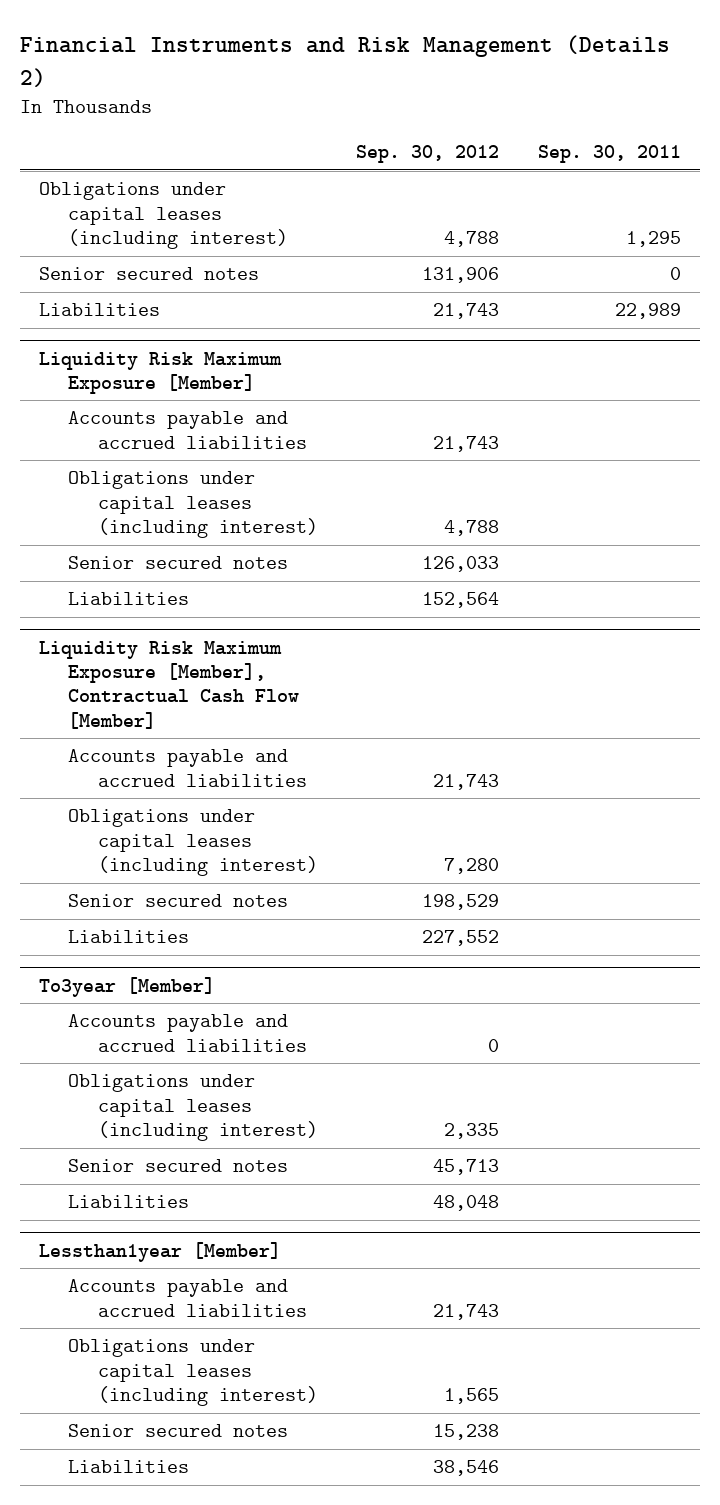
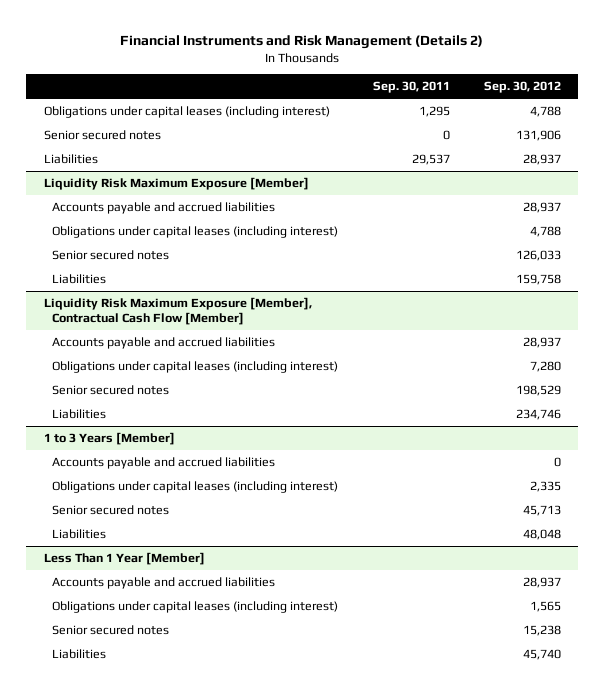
[433,303,500,320] 21,743 -> [523,153,562,165] 28,937
[614,303,681,320] 22,989 -> [411,153,450,165] 29,537
[433,435,500,452] 21,743 -> [523,201,562,213] 28,937
[422,592,500,609] 152,564 -> [516,273,562,285] 159,758
[433,773,500,790] 21,743 -> [523,336,562,348] 28,937
[38,976,215,997] To3year [Member] -> none
[422,930,500,947] 227,552 -> [516,408,562,420] 234,746
none -> [43,431,175,445] 1 to 3 Years [Member]
[38,1241,281,1262] Lessthan1year [Member] -> none
none -> [43,551,205,565] Less Than 1 Year [Member]
[433,1303,500,1320] 21,743 -> [523,576,562,588] 28,937
[433,1460,500,1477] 38,546 -> [523,648,562,660] 45,740

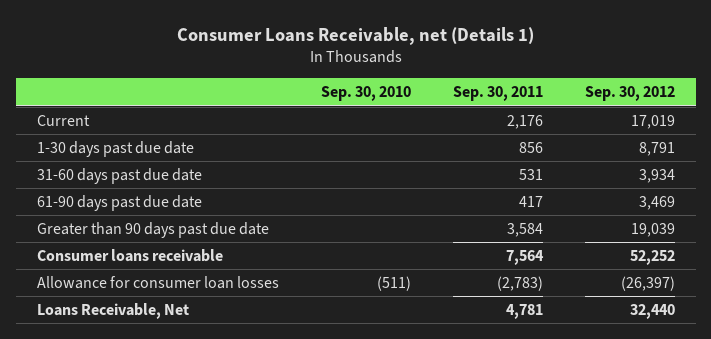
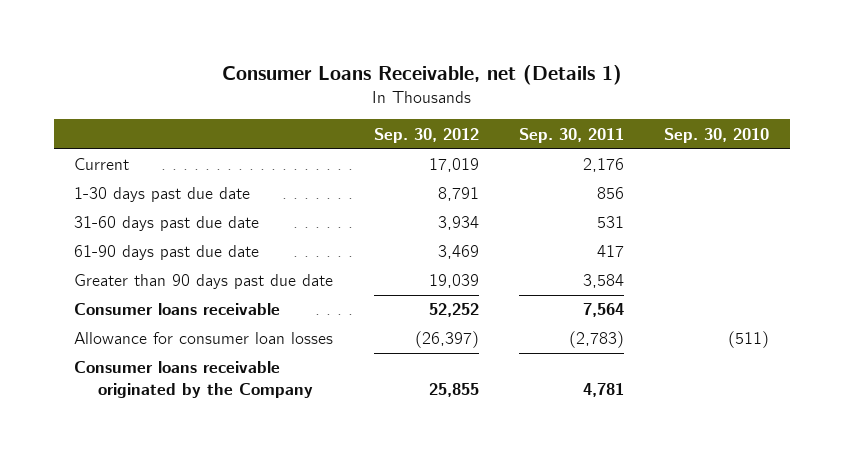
[36,302,189,319] Loans Receivable, Net -> none
none -> [74,361,314,398] Consumer loans receivable originated by the Company

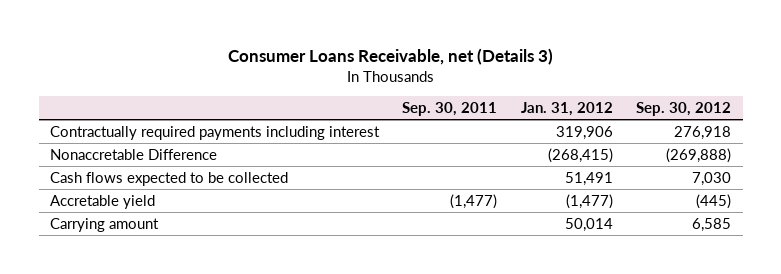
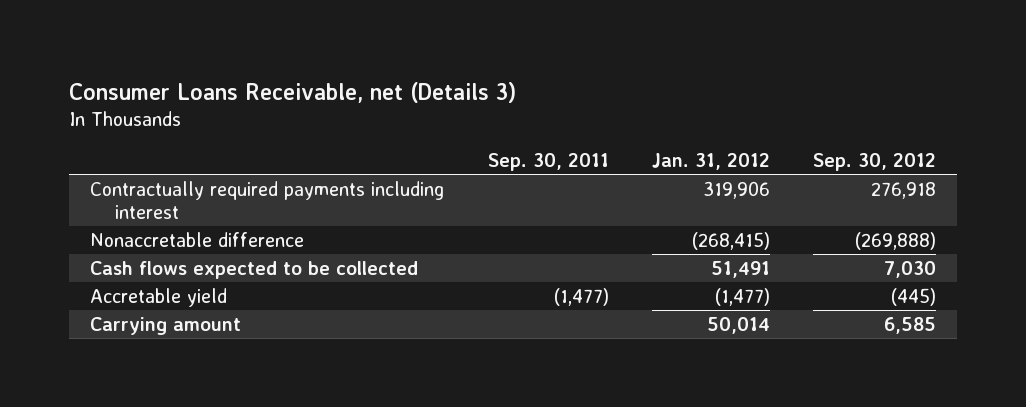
[50,148,218,160] Nonaccretable Difference -> [90,231,305,247] Nonaccretable difference

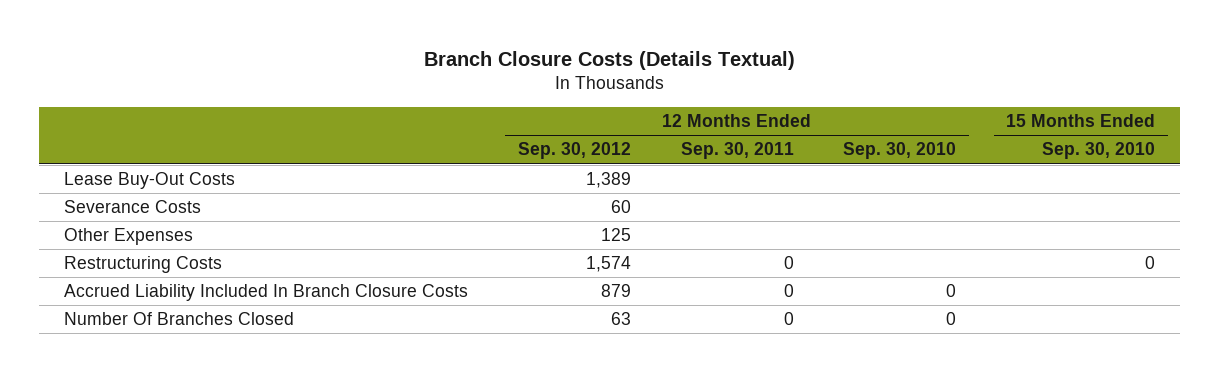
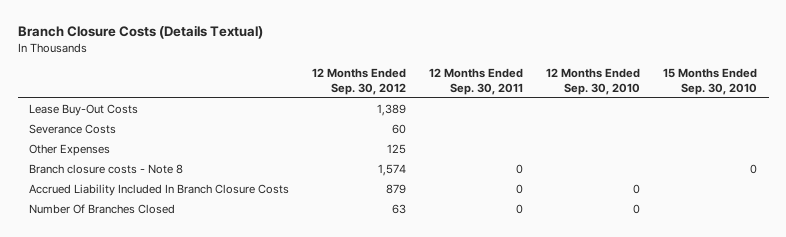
[63,256,222,274] Restructuring Costs -> [29,164,184,175] Branch closure costs - Note 8

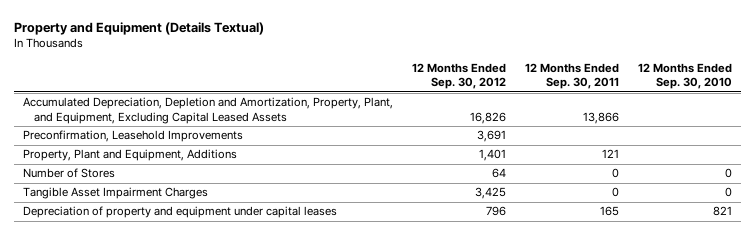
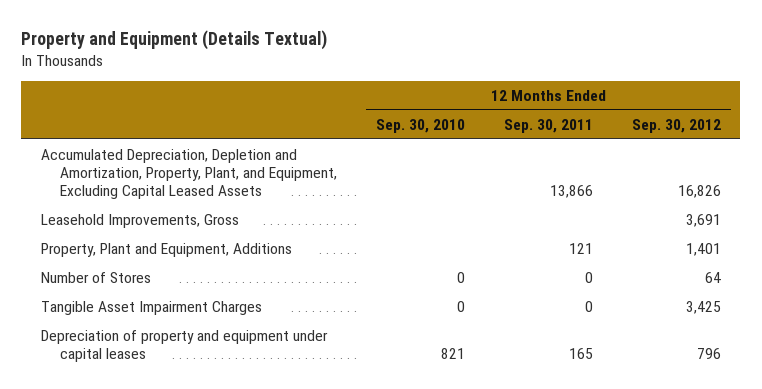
[23,130,244,143] Preconfirmation, Leasehold Improvements -> [40,213,239,228] Leasehold Improvements, Gross

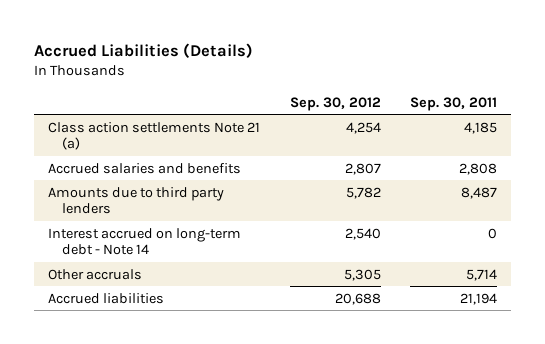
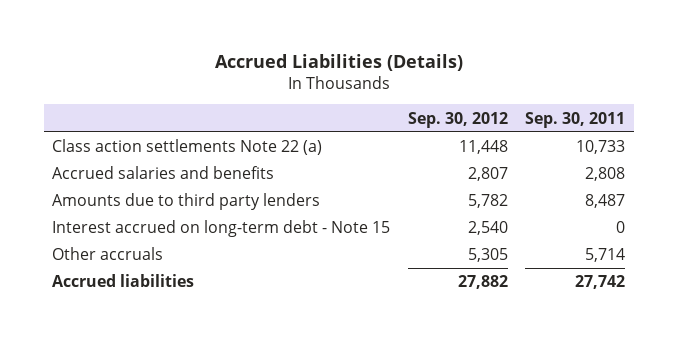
[48,121,261,151] Class action settlements Note 21 (a) -> [52,139,323,156] Class action settlements Note 22 (a)
[345,121,381,134] 4,254 -> [458,140,508,155] 11,448
[463,121,497,134] 4,185 -> [576,140,626,155] 10,733
[48,227,242,256] Interest accrued on long-term debt - Note 14 -> [52,220,391,238] Interest accrued on long-term debt - Note 15
[334,292,381,305] 20,688 -> [457,275,508,290] 27,882
[459,292,497,305] 21,194 -> [575,275,626,290] 27,742

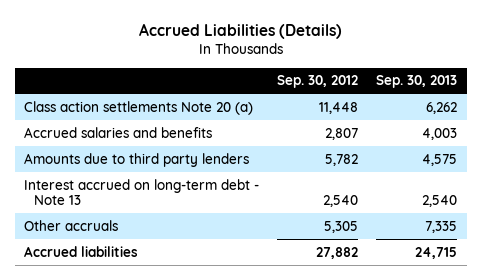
[525,111,626,128] Sep. 30, 2011 -> none
none -> [376,75,458,89] Sep. 30, 2013
[52,139,323,156] Class action settlements Note 22 (a) -> [23,100,253,115] Class action settlements Note 20 (a)
[52,220,391,238] Interest accrued on long-term debt - Note 15 -> [23,178,259,206] Interest accrued on long-term debt - Note 13

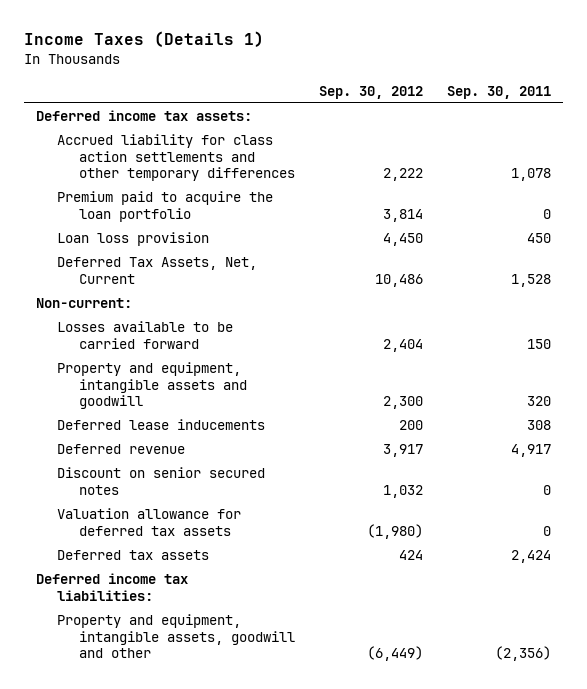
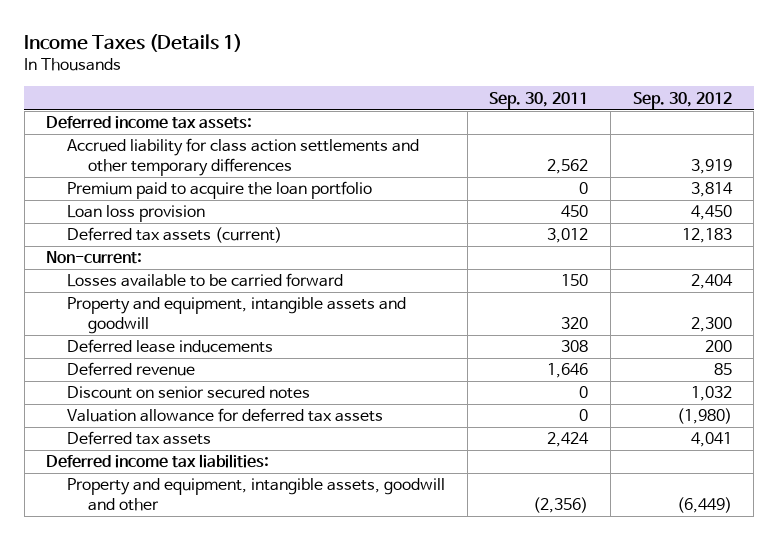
[383,168,424,182] 2,222 -> [690,158,732,174] 3,919
[511,168,552,182] 1,078 -> [547,158,589,174] 2,562
[57,257,258,284] Deferred Tax Assets, Net, Current -> [67,227,283,244] Deferred tax assets (current)
[375,273,424,287] 10,486 -> [681,228,732,244] 12,183
[511,273,552,287] 1,528 -> [547,228,589,244] 3,012
[383,444,424,458] 3,917 -> [713,363,732,376] 85
[511,444,552,458] 4,917 -> [547,363,589,379] 1,646
[399,550,424,561] 424 -> [690,432,732,448] 4,041

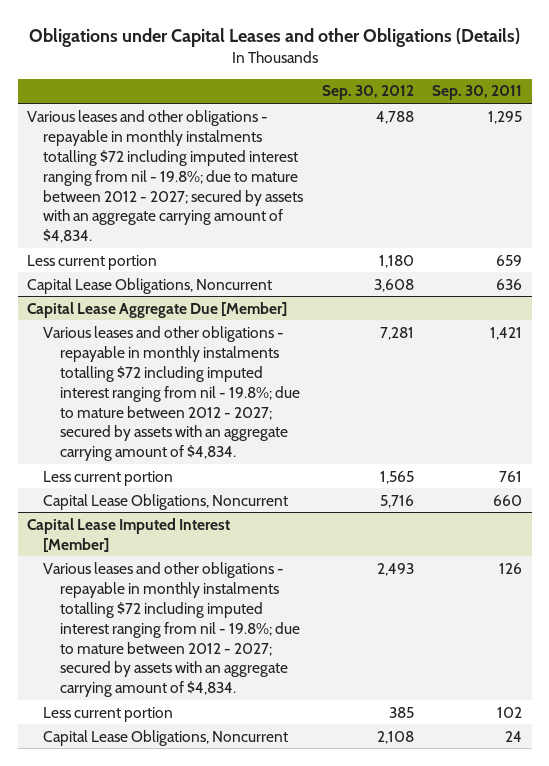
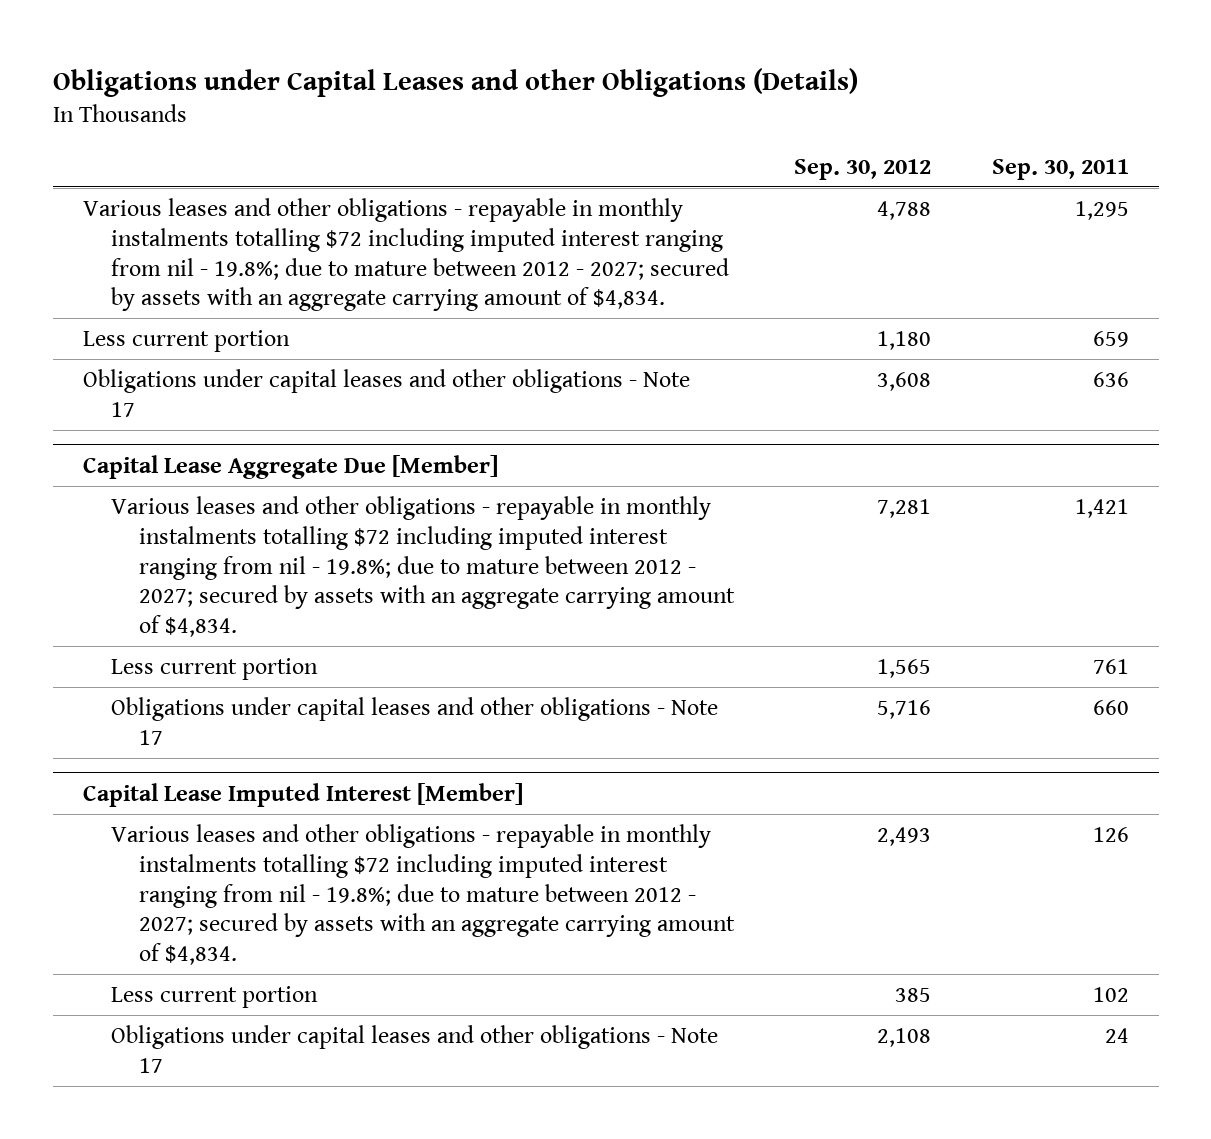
[26,277,272,294] Capital Lease Obligations, Noncurrent -> [82,368,690,417] Obligations under capital leases and other obligations - Note 17
[43,493,289,510] Capital Lease Obligations, Noncurrent -> [110,696,718,745] Obligations under capital leases and other obligations - Note 17
[43,729,289,746] Capital Lease Obligations, Noncurrent -> [110,1024,718,1073] Obligations under capital leases and other obligations - Note 17

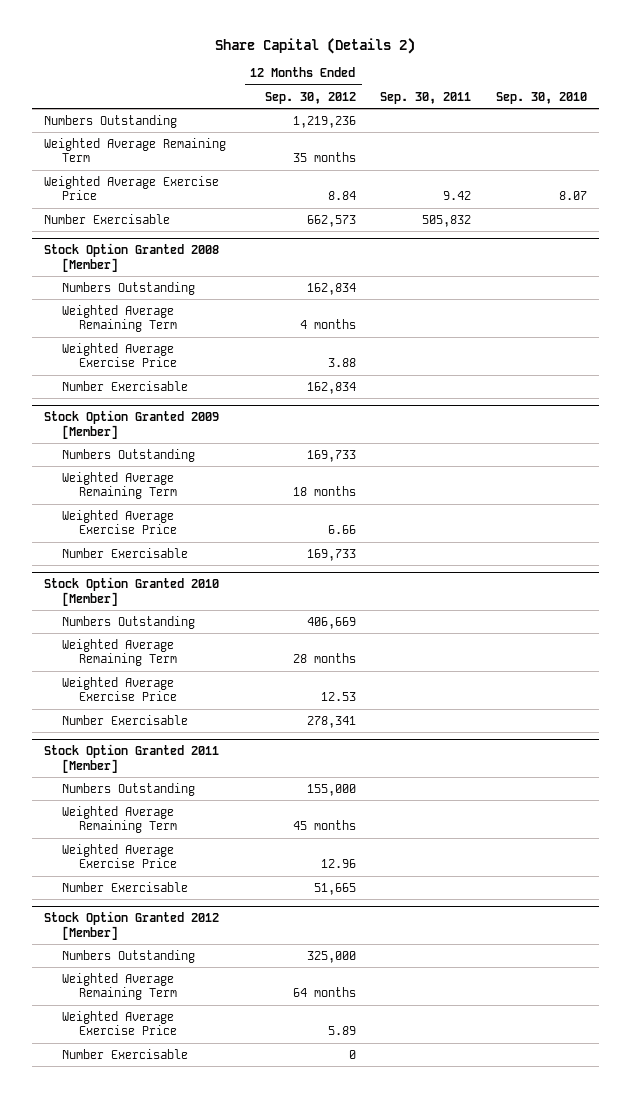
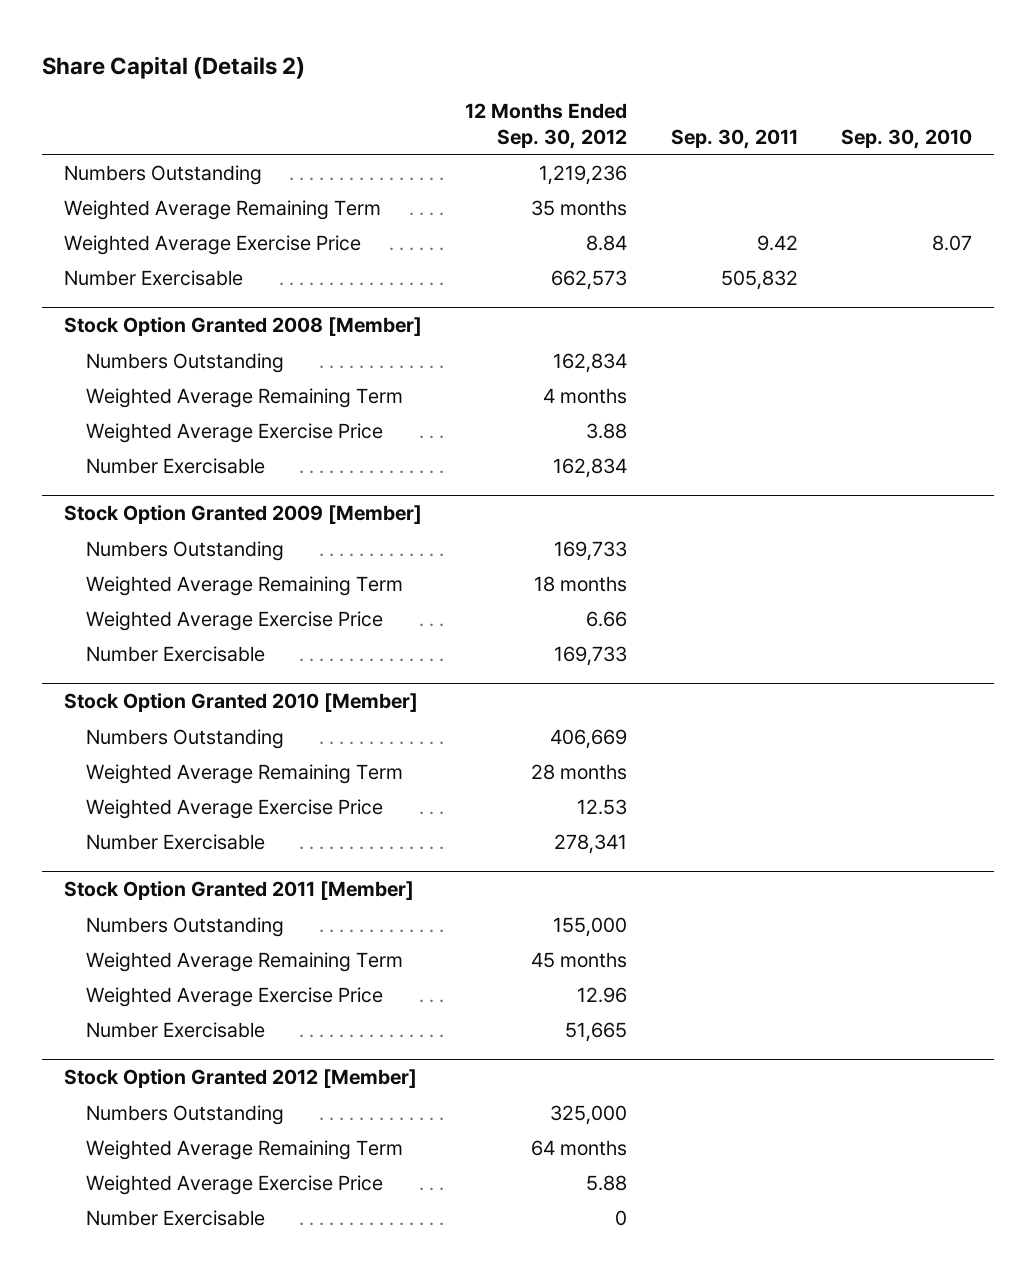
[327,1026,356,1036] 5.89 -> [586,1174,628,1191] 5.88

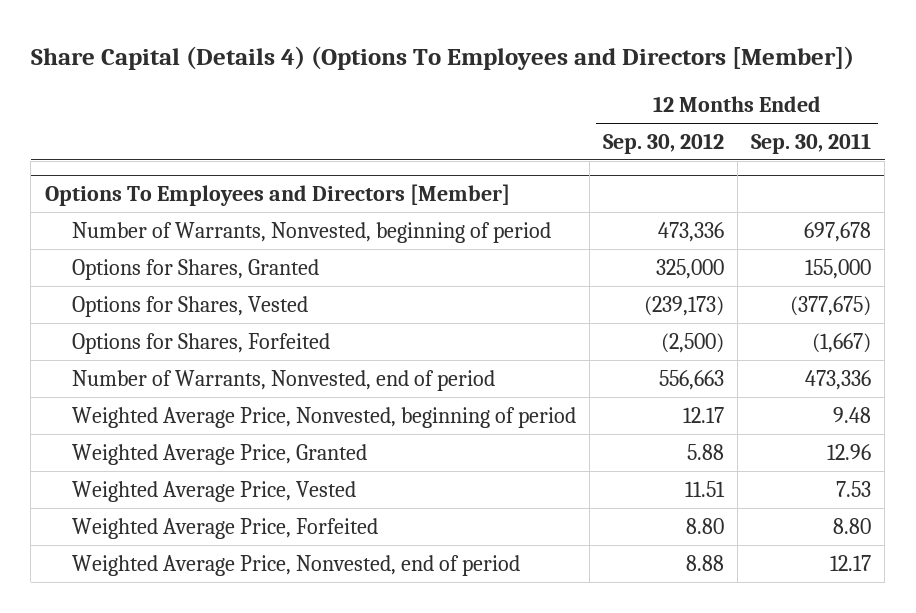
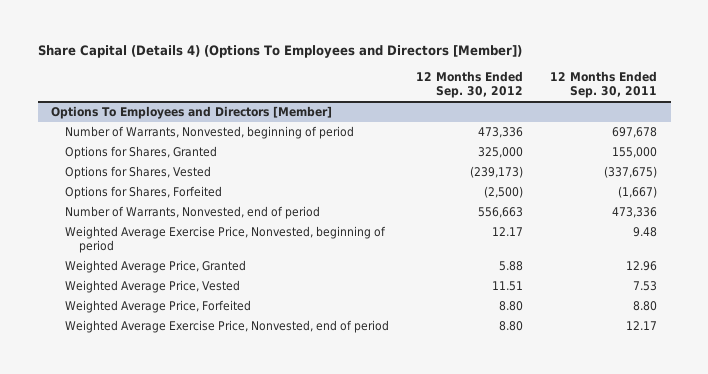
[790,295,872,316] (377,675) -> [604,166,658,179] (337,675)
[71,406,576,428] Weighted Average Price, Nonvested, beginning of period -> [65,226,387,254] Weighted Average Exercise Price, Nonvested, beginning of period
[71,554,520,576] Weighted Average Price, Nonvested, end of period -> [65,320,390,334] Weighted Average Exercise Price, Nonvested, end of period
[685,554,724,571] 8.88 -> [499,321,524,332] 8.80

